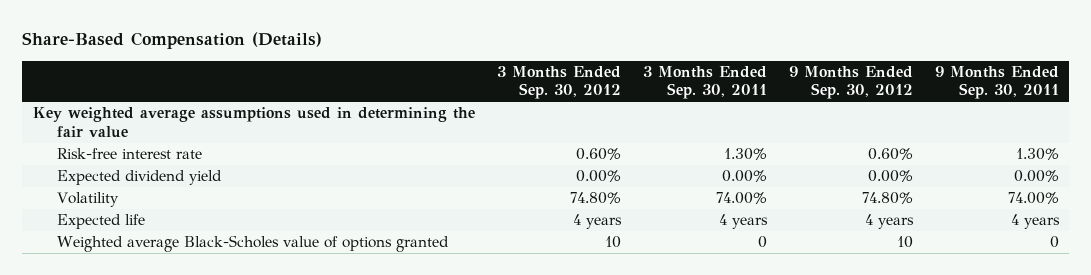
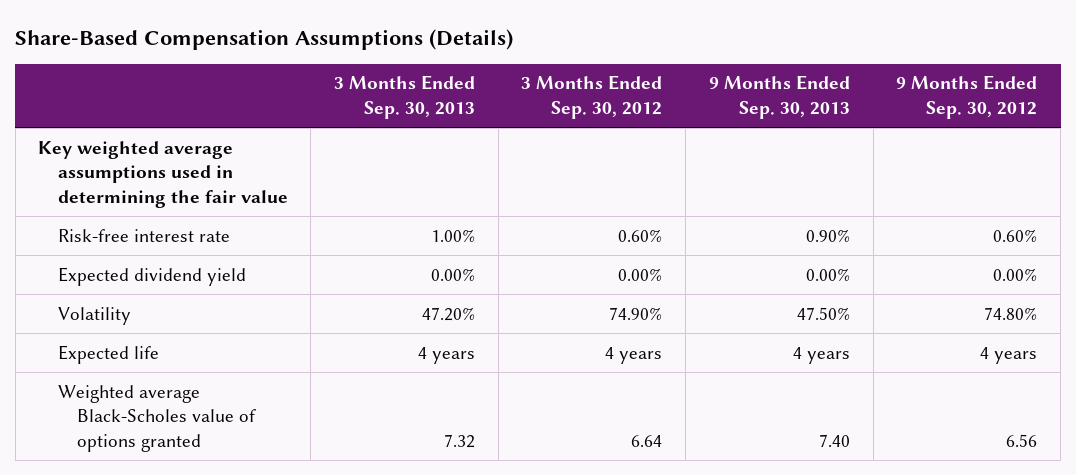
[21,32,322,50] Share-Based Compensation (Details) -> [15,28,514,50] Share-Based Compensation Assumptions (Details)
[642,66,767,100] 3 Months Ended Sep. 30, 2011 -> none
[934,66,1059,100] 9 Months Ended Sep. 30, 2011 -> none
none -> [333,75,475,119] 3 Months Ended Sep. 30, 2013
none -> [708,75,850,119] 9 Months Ended Sep. 30, 2013
[569,192,621,205] 74.80% -> [609,306,663,320] 74.90%
[604,236,621,249] 10 -> [631,434,663,447] 6.64
[896,236,913,249] 10 -> [1006,433,1038,447] 6.56

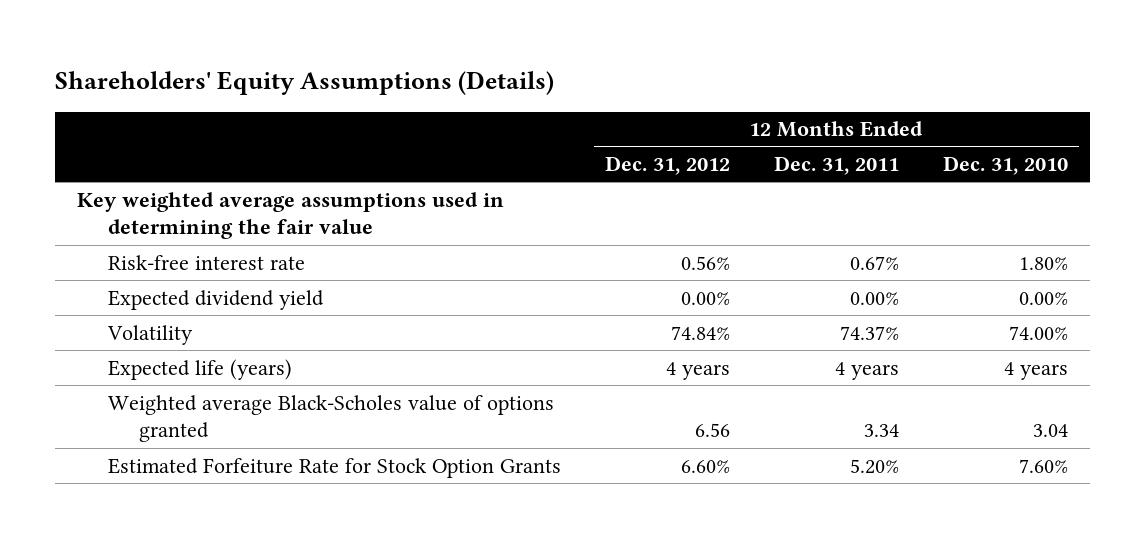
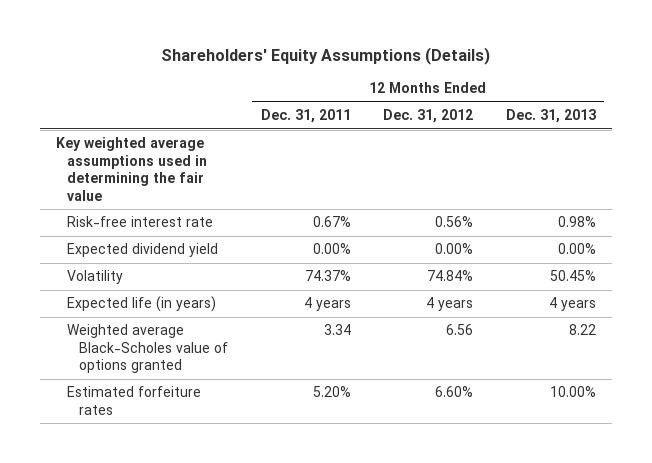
[943,156,1069,176] Dec. 31, 2010 -> none
none -> [505,109,596,124] Dec. 31, 2013
[107,358,292,380] Expected life (years) -> [67,296,217,313] Expected life (in years)
[107,457,561,478] Estimated Forfeiture Rate for Stock Option Grants -> [67,386,202,415] Estimated forfeiture rates

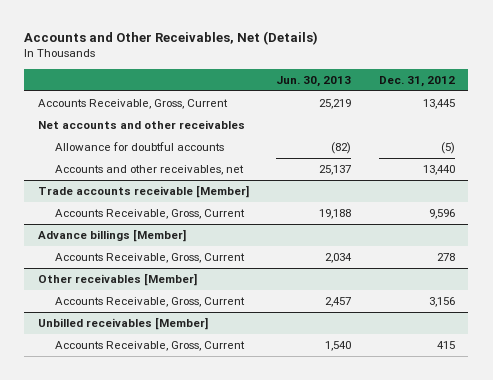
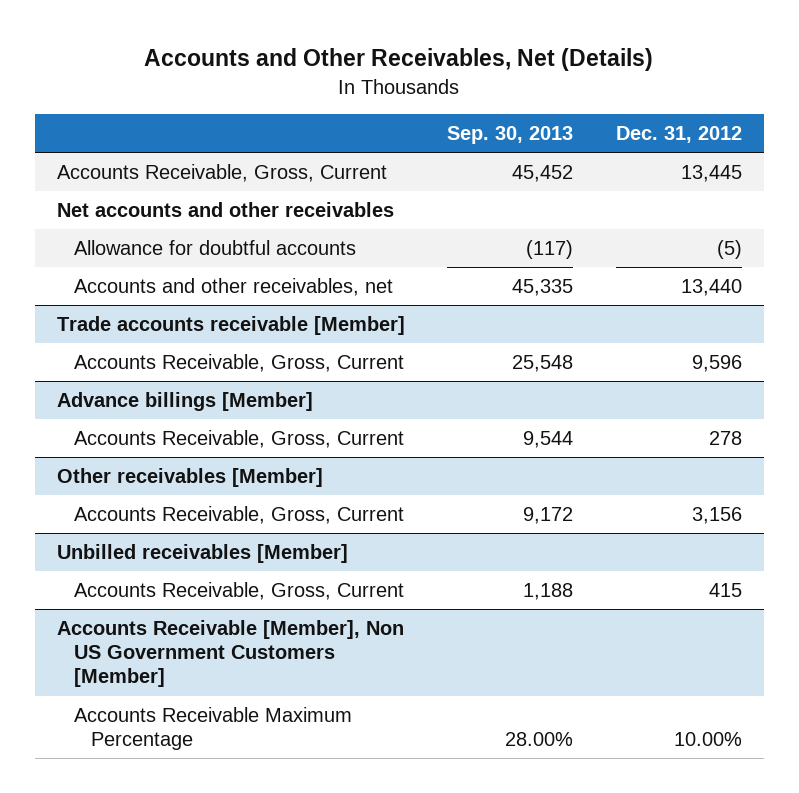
[276,75,352,87] Jun. 30, 2013 -> none
none -> [447,125,574,144] Sep. 30, 2013
none -> [56,620,404,688] Accounts Receivable [Member], Non US Government Customers [Member]
none -> [73,707,352,751] Accounts Receivable Maximum Percentage

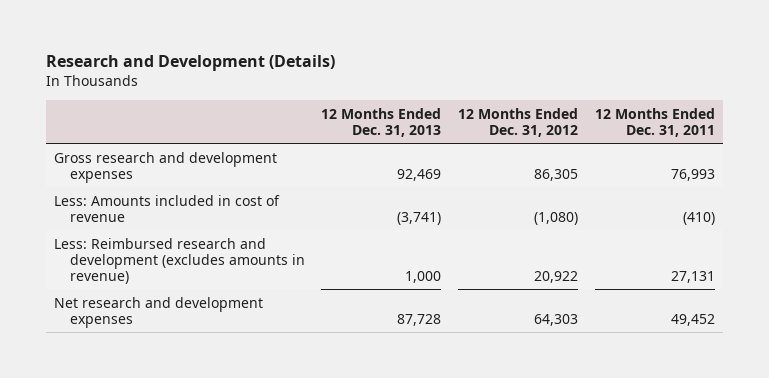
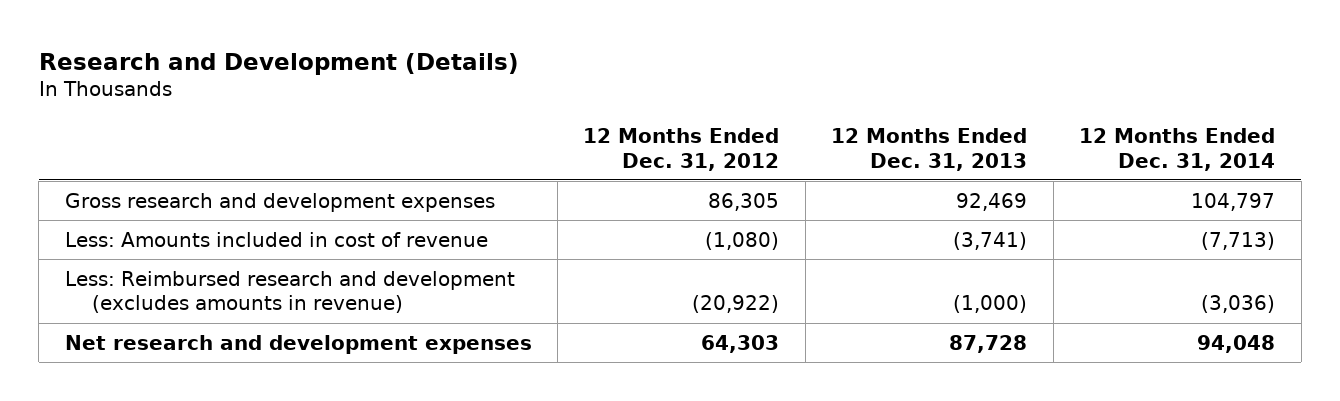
[594,107,715,137] 12 Months Ended Dec. 31, 2011 -> none
none -> [1079,127,1276,171] 12 Months Ended Dec. 31, 2014
[405,270,442,283] 1,000 -> [953,295,1028,314] (1,000)
[534,270,579,283] 20,922 -> [692,295,780,314] (20,922)

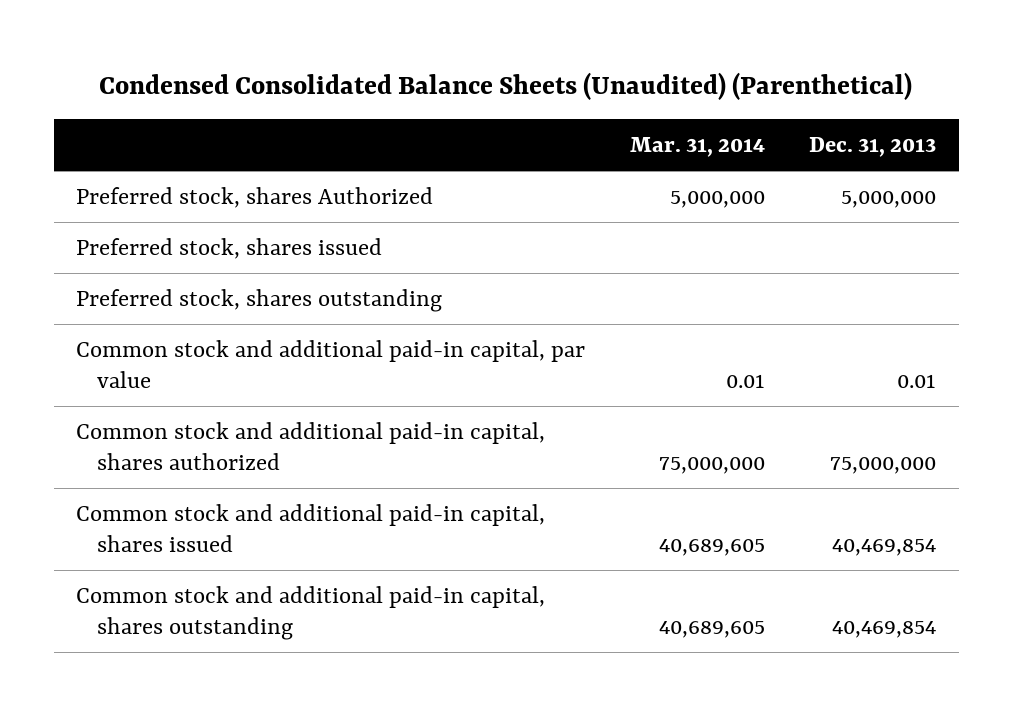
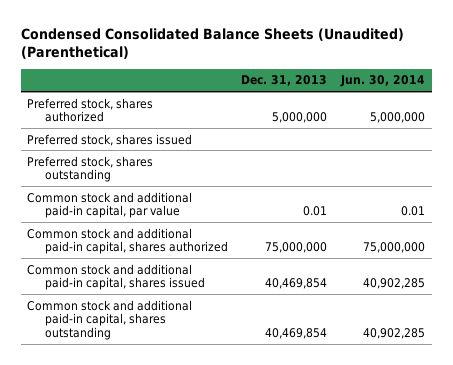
[629,136,765,157] Mar. 31, 2014 -> none
none -> [340,75,426,88] Jun. 30, 2014
[76,186,434,208] Preferred stock, shares Authorized -> [27,97,154,123] Preferred stock, shares authorized

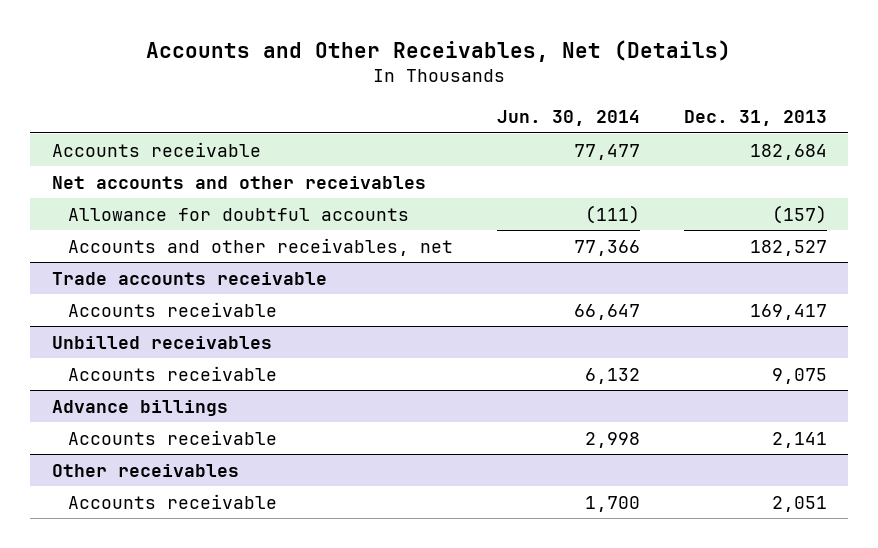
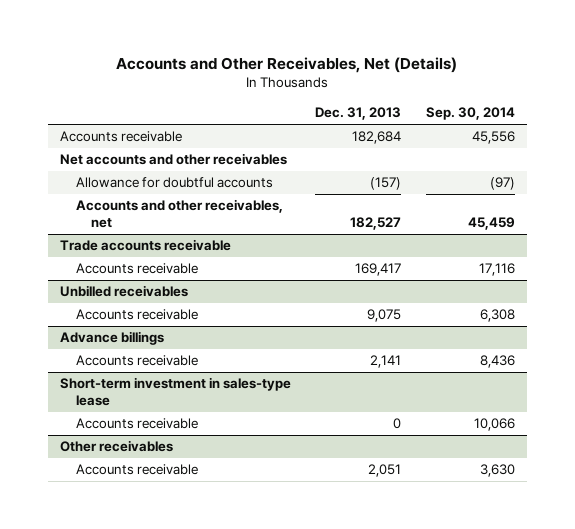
[496,110,640,127] Jun. 30, 2014 -> none
none -> [425,107,515,121] Sep. 30, 2014
none -> [59,377,291,406] Short-term investment in sales-type lease
none -> [75,418,198,430] Accounts receivable

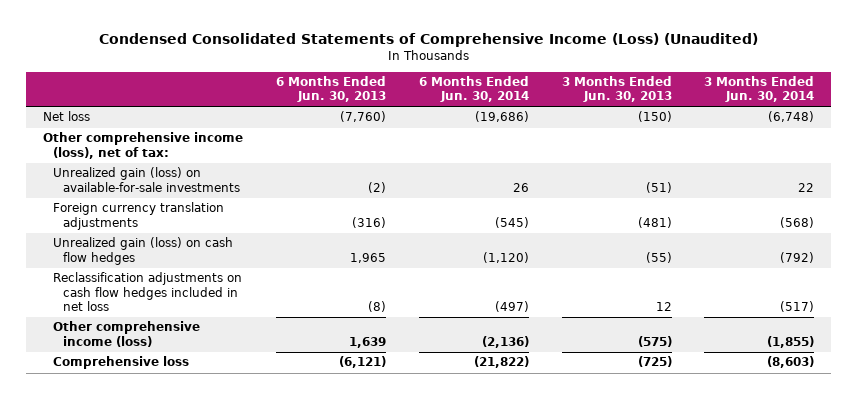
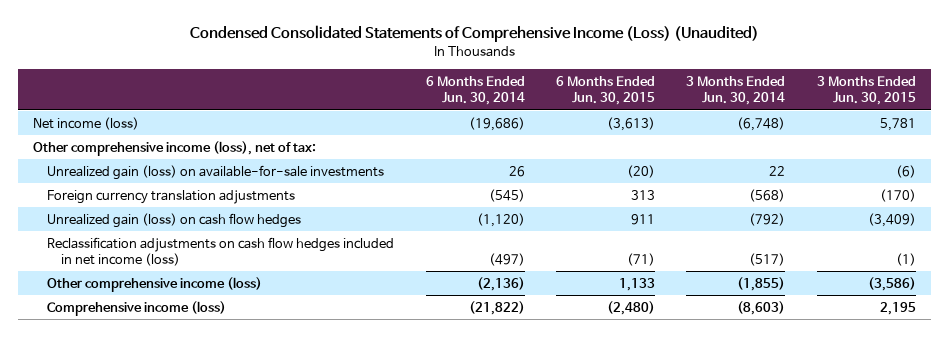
[275,76,386,103] 6 Months Ended Jun. 30, 2013 -> none
[561,76,672,103] 3 Months Ended Jun. 30, 2013 -> none
none -> [556,76,656,106] 6 Months Ended Jun. 30, 2015
none -> [816,76,916,106] 3 Months Ended Jun. 30, 2015
[42,111,90,122] Net loss -> [33,116,140,130] Net income (loss)
[52,272,242,311] Reclassification adjustments on cash flow hedges included in net loss -> [47,236,395,266] Reclassification adjustments on cash flow hedges included in net income (loss)
[52,356,189,370] Comprehensive loss -> [47,300,227,316] Comprehensive income (loss)

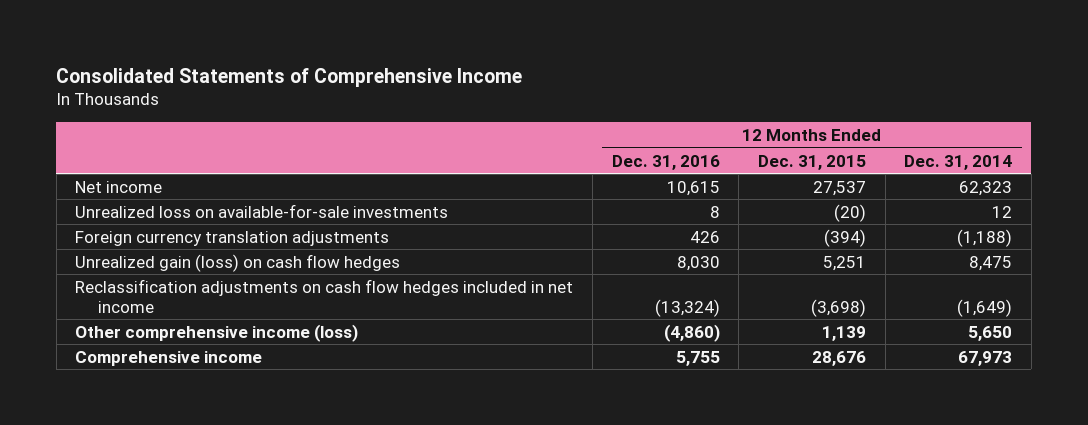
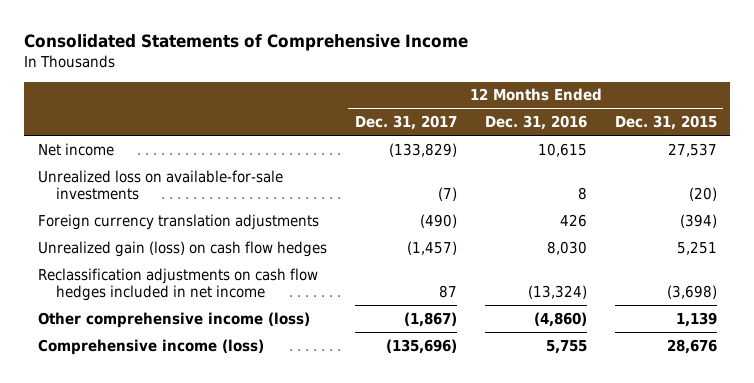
[904,154,1013,170] Dec. 31, 2014 -> none
none -> [354,115,457,131] Dec. 31, 2017
[75,350,263,366] Comprehensive income -> [37,338,264,355] Comprehensive income (loss)

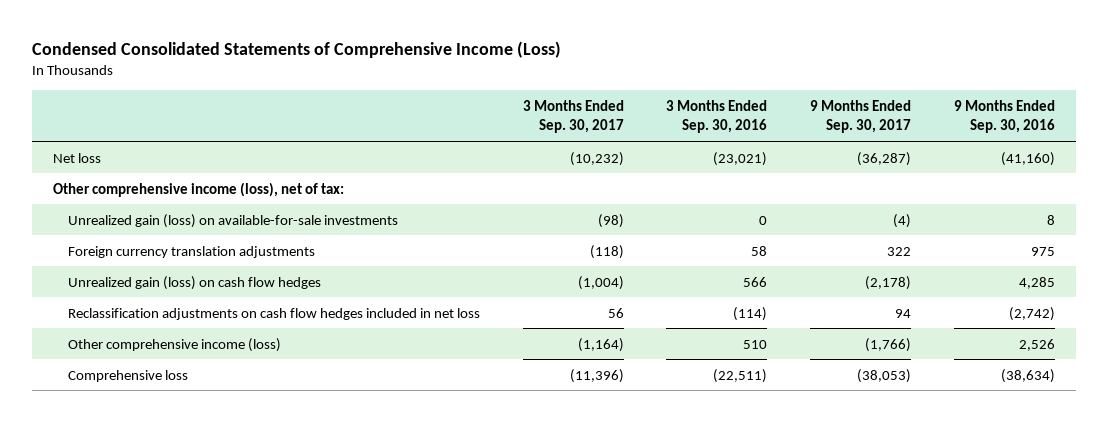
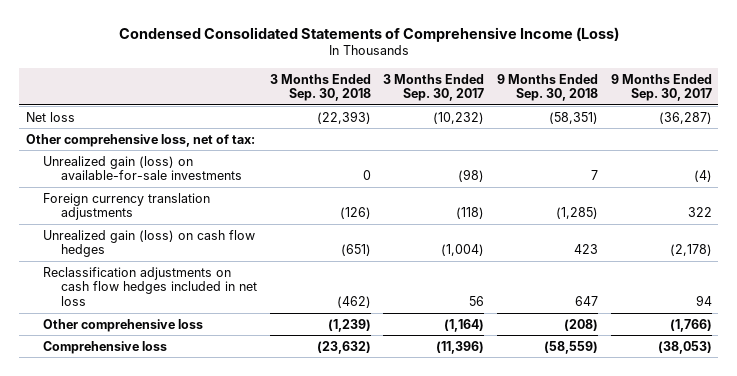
[666,99,768,134] 3 Months Ended Sep. 30, 2016 -> none
[953,99,1055,134] 9 Months Ended Sep. 30, 2016 -> none
none -> [269,73,371,102] 3 Months Ended Sep. 30, 2018
none -> [497,73,599,102] 9 Months Ended Sep. 30, 2018
[52,181,344,197] Other comprehensive income (loss), net of tax: -> [25,133,255,147] Other comprehensive loss, net of tax:
[67,337,281,352] Other comprehensive income (loss) -> [43,318,204,332] Other comprehensive loss

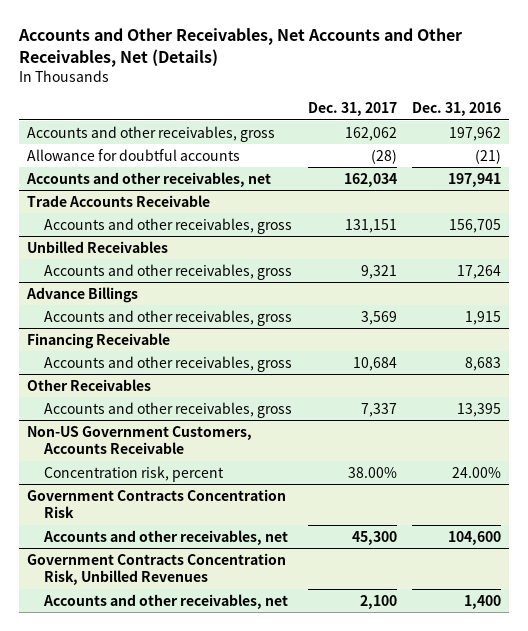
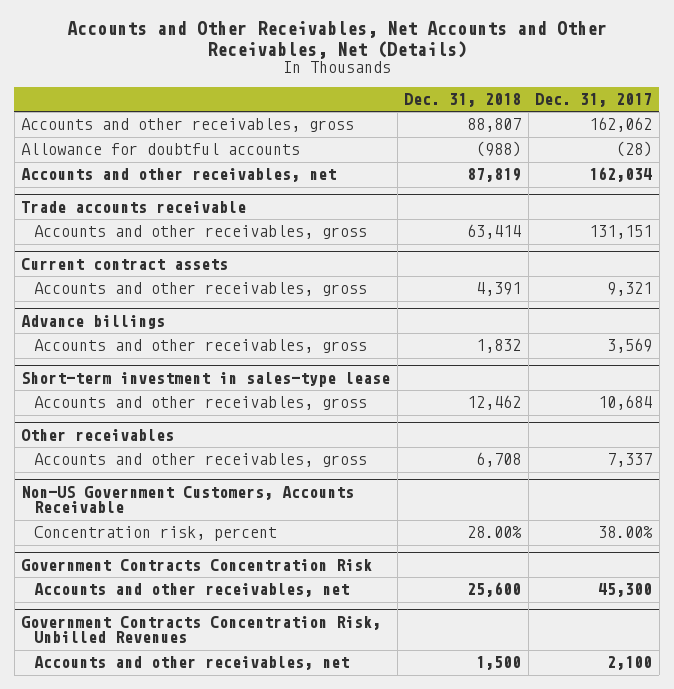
[412,101,502,116] Dec. 31, 2016 -> none
none -> [404,93,522,108] Dec. 31, 2018
[27,194,211,207] Trade Accounts Receivable -> [21,201,247,214] Trade accounts receivable
[27,240,169,253] Unbilled Receivables -> [21,258,229,271] Current contract assets
[26,286,139,303] Advance Billings -> [21,315,166,330] Advance billings
[27,332,171,349] Financing Receivable -> [21,372,391,388] Short-term investment in sales-type lease
[27,378,152,391] Other Receivables -> [21,429,175,442] Other receivables

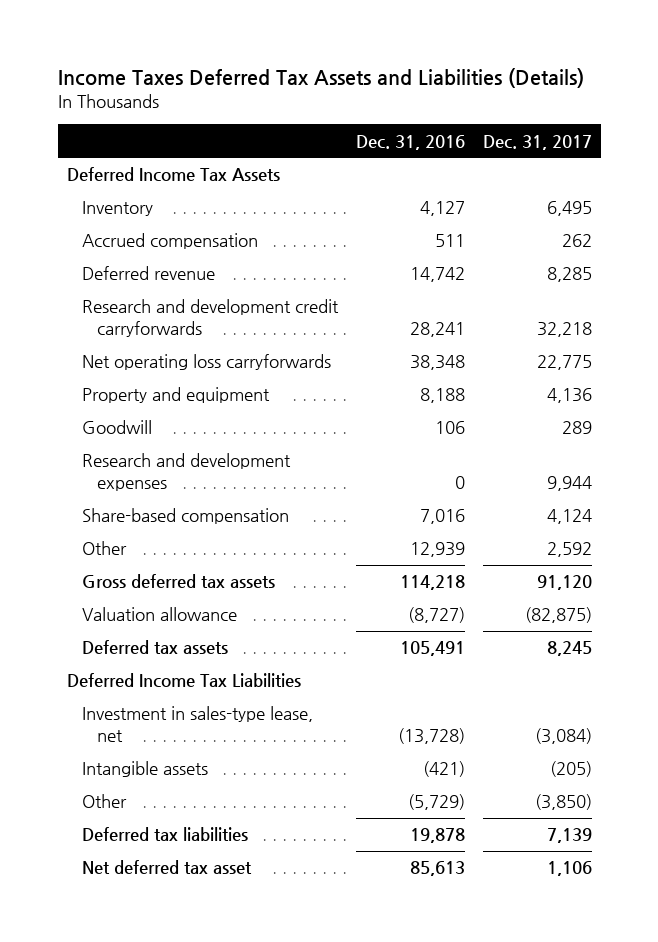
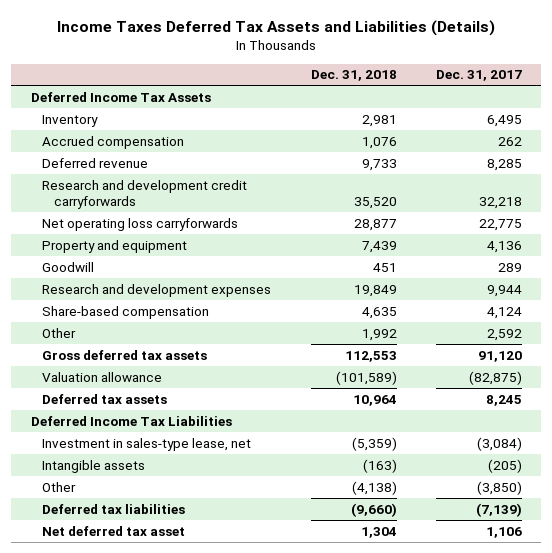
[355,134,465,150] Dec. 31, 2016 -> none
none -> [310,70,397,82] Dec. 31, 2018
[546,828,592,844] 7,139 -> [475,502,522,517] (7,139)

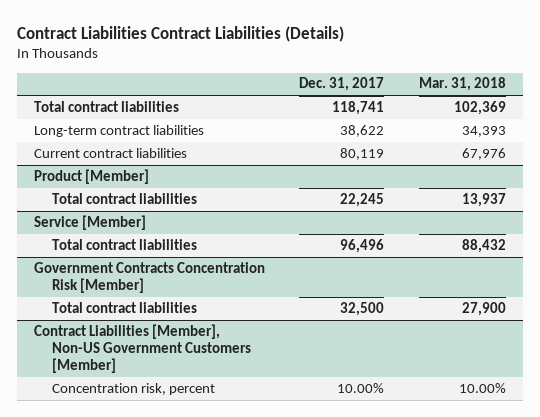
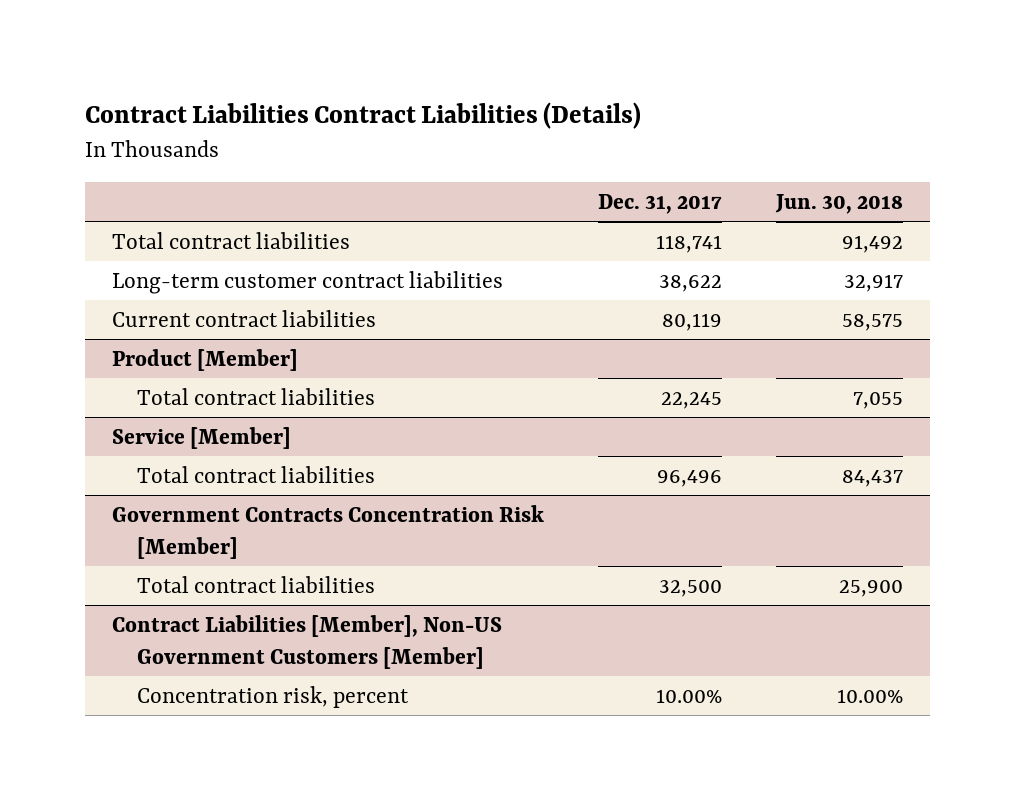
[418,77,506,92] Mar. 31, 2018 -> none
none -> [774,193,903,214] Jun. 30, 2018
[34,124,205,137] Long-term contract liabilities -> [111,270,503,294] Long-term customer contract liabilities

